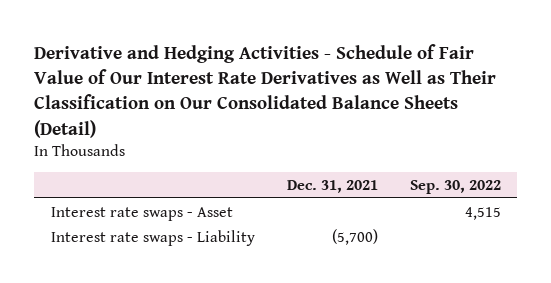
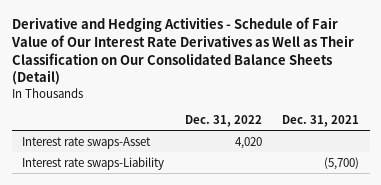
[409,180,501,195] Sep. 30, 2022 -> none
none -> [184,114,262,127] Dec. 31, 2022
[50,206,233,221] Interest rate swaps - Asset -> [21,136,151,149] Interest rate swaps-Asset
[50,229,255,246] Interest rate swaps - Liability -> [21,156,164,170] Interest rate swaps-Liability

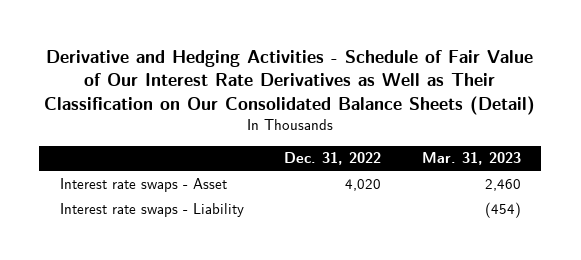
[282,114,360,127] Dec. 31, 2021 -> none
none -> [422,152,522,166] Mar. 31, 2023
[21,136,151,149] Interest rate swaps-Asset -> [59,177,227,192] Interest rate swaps - Asset
[21,156,164,170] Interest rate swaps-Liability -> [59,202,244,217] Interest rate swaps - Liability

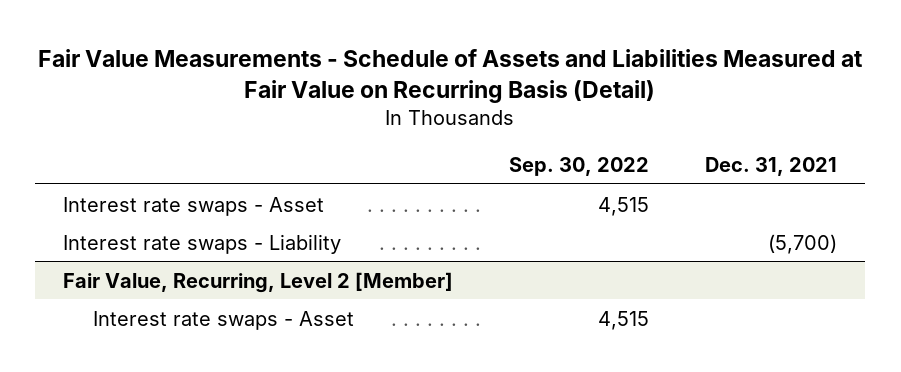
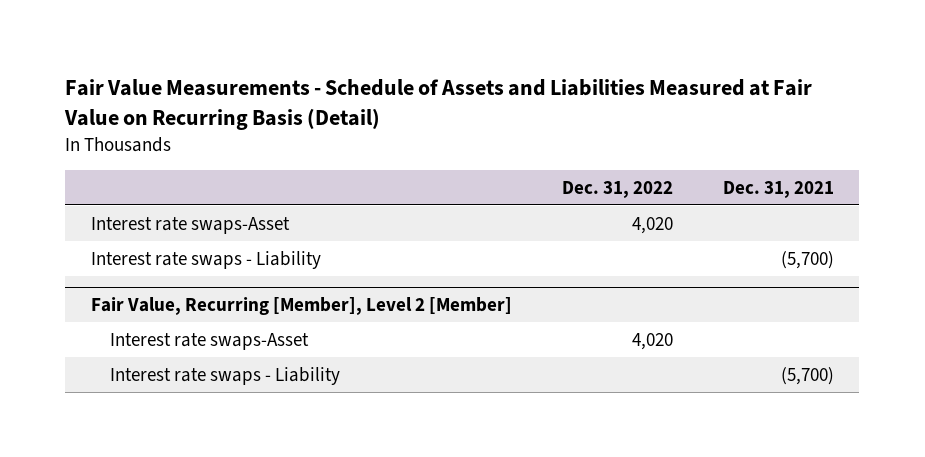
[509,157,650,177] Sep. 30, 2022 -> none
none -> [561,180,673,198] Dec. 31, 2022
[63,196,325,216] Interest rate swaps - Asset -> [90,216,290,234] Interest rate swaps-Asset
[63,271,454,293] Fair Value, Recurring, Level 2 [Member] -> [90,296,512,315] Fair Value, Recurring [Member], Level 2 [Member]
[93,310,355,330] Interest rate swaps - Asset -> [109,332,309,350] Interest rate swaps-Asset
none -> [109,366,340,385] Interest rate swaps - Liability

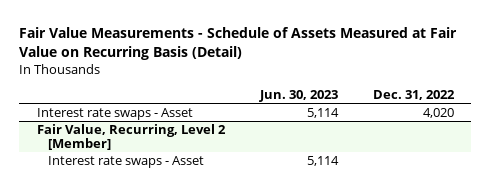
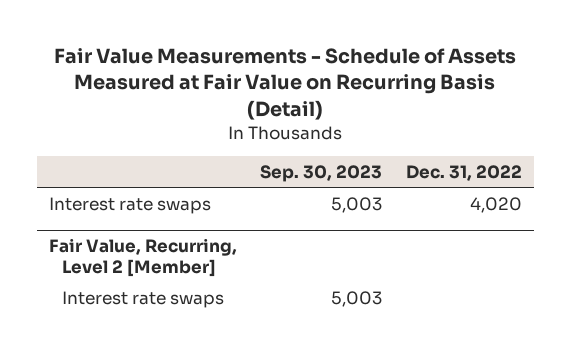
[258,90,338,103] Jun. 30, 2023 -> none
none -> [260,164,383,182] Sep. 30, 2023
[36,107,193,120] Interest rate swaps - Asset -> [48,196,211,214] Interest rate swaps
[48,155,205,168] Interest rate swaps - Asset -> [61,290,224,308] Interest rate swaps

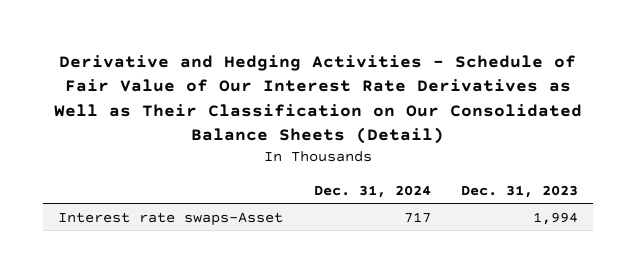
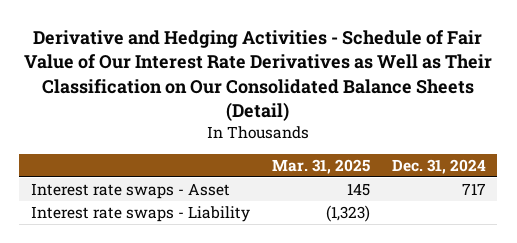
[461,184,579,198] Dec. 31, 2023 -> none
none -> [271,158,370,174] Mar. 31, 2025
[57,211,283,226] Interest rate swaps-Asset -> [30,183,230,200] Interest rate swaps - Asset
none -> [30,206,250,223] Interest rate swaps - Liability

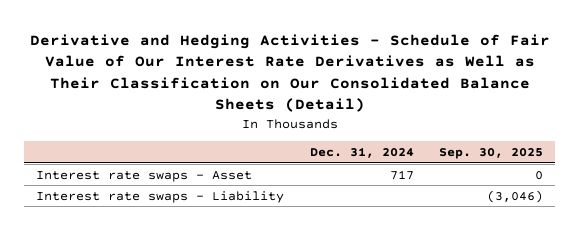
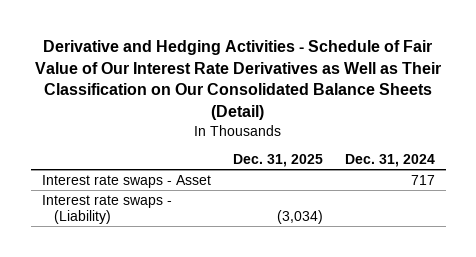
[438,148,543,160] Sep. 30, 2025 -> none
none -> [232,154,323,168] Dec. 31, 2025
[36,190,285,203] Interest rate swaps - Liability -> [41,194,172,224] Interest rate swaps - (Liability)

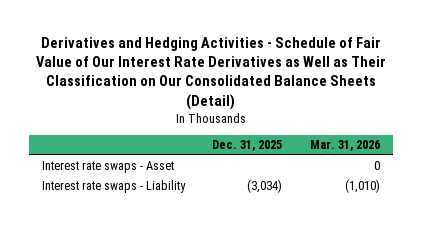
[35,40,442,121] Derivative and Hedging Activities - Schedule of Fair Value of Our Interest Rate Derivatives as Well as Their Classification on Our Consolidated Balance Sheets (Detail) -> [35,36,386,110] Derivatives and Hedging Activities - Schedule of Fair Value of Our Interest Rate Derivatives as Well as Their Classification on Our Consolidated Balance Sheets (Detail)
[344,154,435,168] Dec. 31, 2024 -> none
none -> [309,140,380,152] Mar. 31, 2026
[41,194,172,224] Interest rate swaps - (Liability) -> [42,180,187,194] Interest rate swaps - Liability

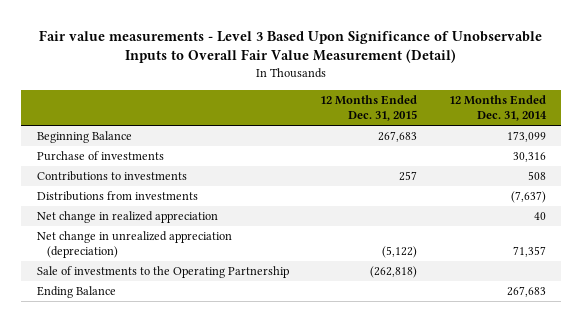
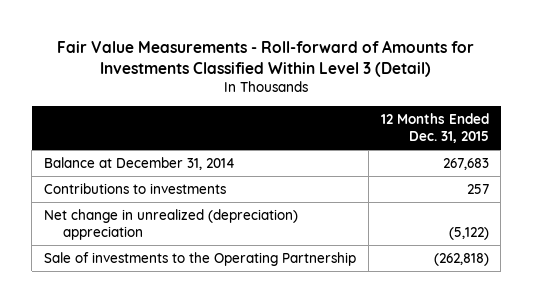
[39,29,543,64] Fair value measurements - Level 3 Based Upon Significance of Unobservable Inputs to Overall Fair Value Measurement (Detail) -> [57,39,475,77] Fair Value Measurements - Roll-forward of Amounts for Investments Classified Within Level 3 (Detail)
[448,95,547,122] 12 Months Ended Dec. 31, 2014 -> none
[37,151,165,162] Purchase of investments -> none
[37,131,133,144] Beginning Balance -> [43,156,235,170] Balance at December 31, 2014
[37,191,199,202] Distributions from investments -> none
[37,211,219,224] Net change in realized appreciation -> none
[37,231,233,259] Net change in unrealized appreciation (depreciation) -> [43,208,298,240] Net change in unrealized (depreciation) appreciation
[37,286,117,299] Ending Balance -> none

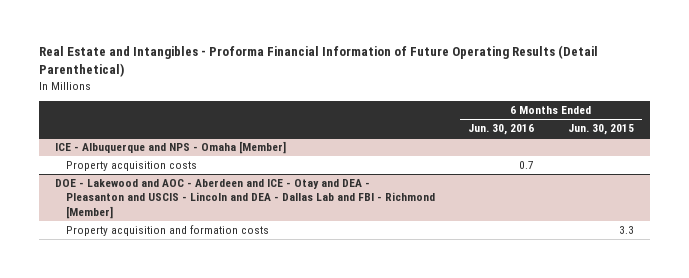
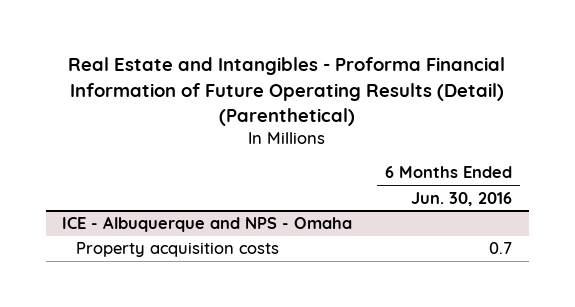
[38,45,598,78] Real Estate and Intangibles - Proforma Financial Information of Future Operating Results (Detail Parenthetical) -> [68,57,506,126] Real Estate and Intangibles - Proforma Financial Information of Future Operating Results (Detail) (Parenthetical)
[567,124,634,136] Jun. 30, 2015 -> none
[55,141,287,155] ICE - Albuquerque and NPS - Omaha [Member] -> [62,216,353,233] ICE - Albuquerque and NPS - Omaha
[55,179,435,219] DOE - Lakewood and AOC - Aberdeen and ICE - Otay and DEA - Pleasanton and USCIS - Lincoln and DEA - Dallas Lab and FBI - Richmond [Member] -> none
[65,225,269,237] Property acquisition and formation costs -> none

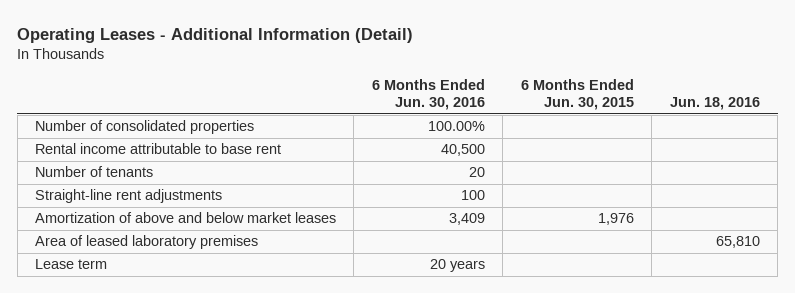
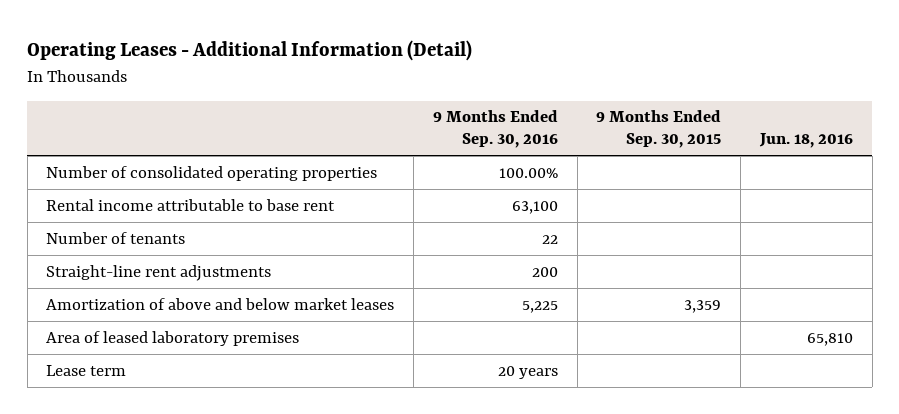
[371,78,485,111] 6 Months Ended Jun. 30, 2016 -> none
[520,78,634,111] 6 Months Ended Jun. 30, 2015 -> none
none -> [432,110,558,149] 9 Months Ended Sep. 30, 2016
none -> [596,110,722,149] 9 Months Ended Sep. 30, 2015
[35,120,255,135] Number of consolidated properties -> [46,165,378,181] Number of consolidated operating properties

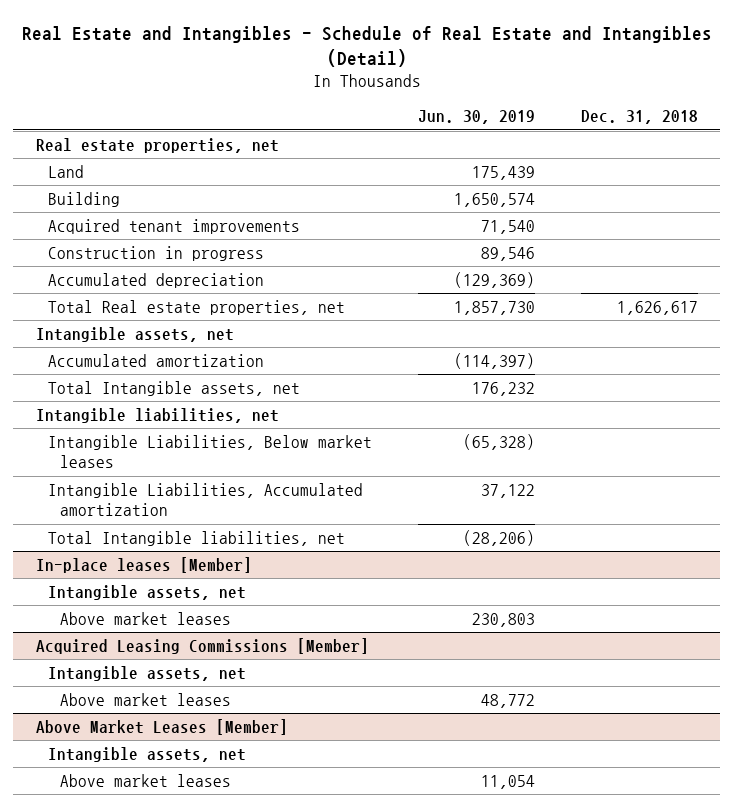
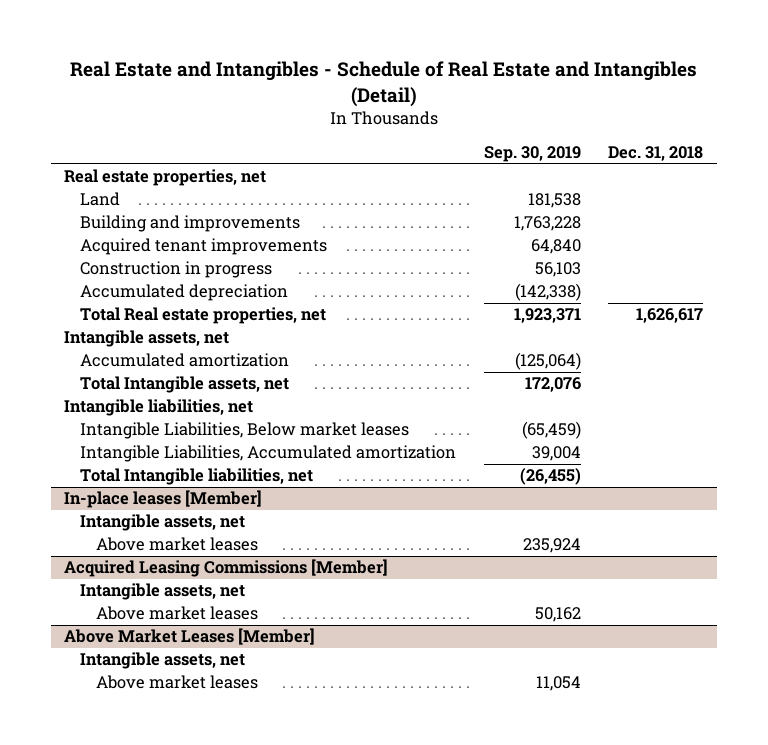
[417,110,535,125] Jun. 30, 2019 -> none
none -> [483,145,581,162] Sep. 30, 2019
[47,191,120,207] Building -> [80,215,301,233] Building and improvements

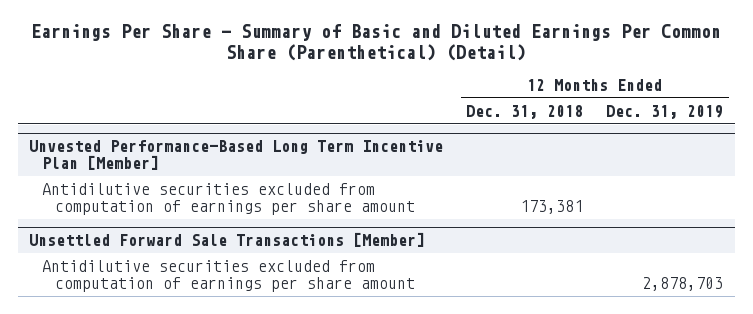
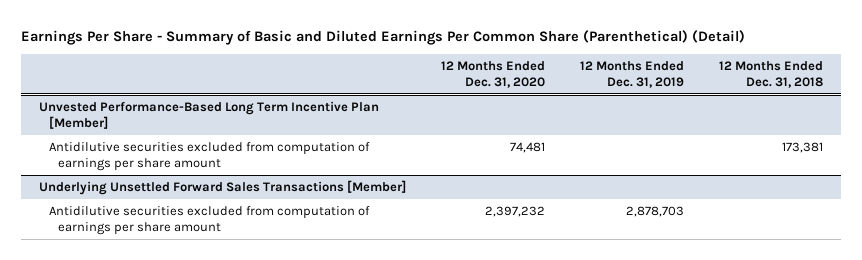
none -> [441,60,546,88] 12 Months Ended Dec. 31, 2020
[29,232,426,248] Unsettled Forward Sale Transactions [Member] -> [38,179,406,195] Underlying Unsettled Forward Sales Transactions [Member]

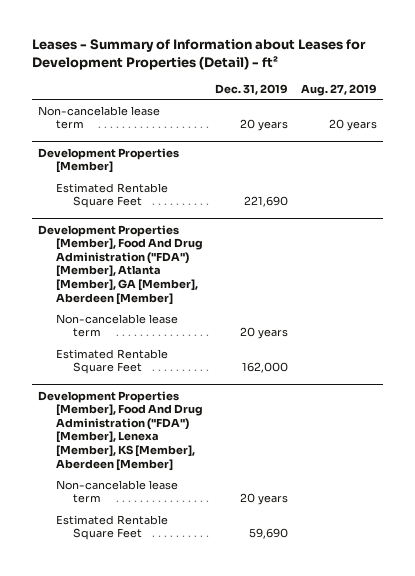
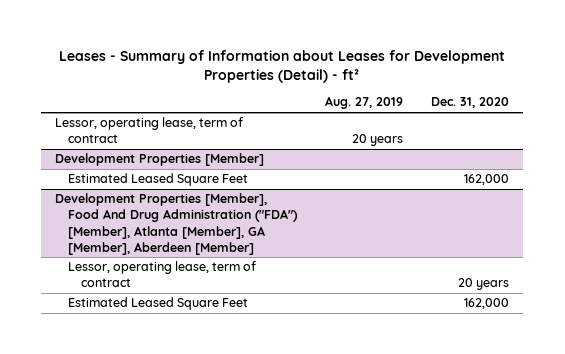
[215,83,289,95] Dec. 31, 2019 -> none
none -> [431,97,510,109] Dec. 31, 2020
[38,105,161,130] Non-cancelable lease term -> [55,117,244,144] Lessor, operating lease, term of contract
[55,182,168,209] Estimated Rentable Square Feet -> [68,173,249,187] Estimated Leased Square Feet
[38,390,203,471] Development Properties [Member], Food And Drug Administration ("FDA") [Member], Lenexa [Member], KS [Member], Aberdeen [Member] -> none
[55,479,178,504] Non-cancelable lease term -> none
[55,514,168,541] Estimated Rentable Square Feet -> none
[55,313,178,338] Non-cancelable lease term -> [68,261,257,288] Lessor, operating lease, term of contract
[55,348,168,375] Estimated Rentable Square Feet -> [68,297,249,311] Estimated Leased Square Feet

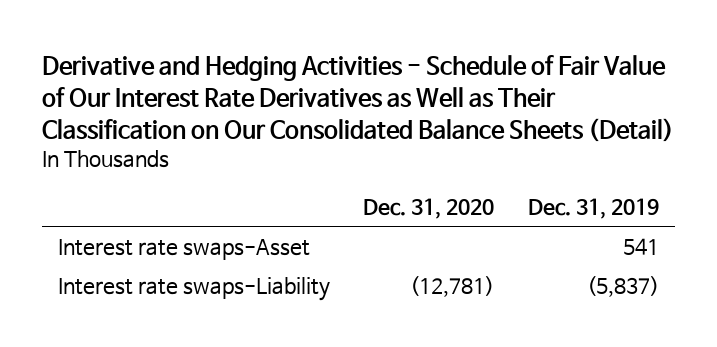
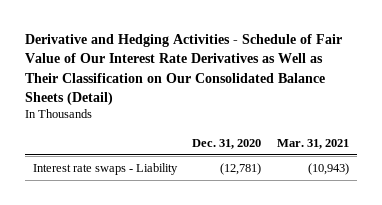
[527,198,659,220] Dec. 31, 2019 -> none
none -> [276,138,349,149] Mar. 31, 2021
[58,239,311,261] Interest rate swaps-Asset -> none
[58,277,331,302] Interest rate swaps-Liability -> [32,163,178,176] Interest rate swaps - Liability

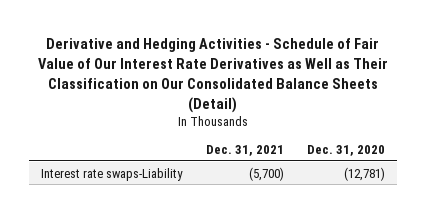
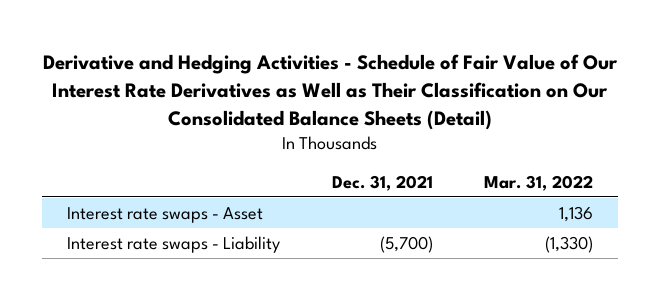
[307,145,386,157] Dec. 31, 2020 -> none
none -> [483,174,593,191] Mar. 31, 2022
none -> [67,206,264,223] Interest rate swaps - Asset
[41,167,184,181] Interest rate swaps-Liability -> [67,235,281,253] Interest rate swaps - Liability

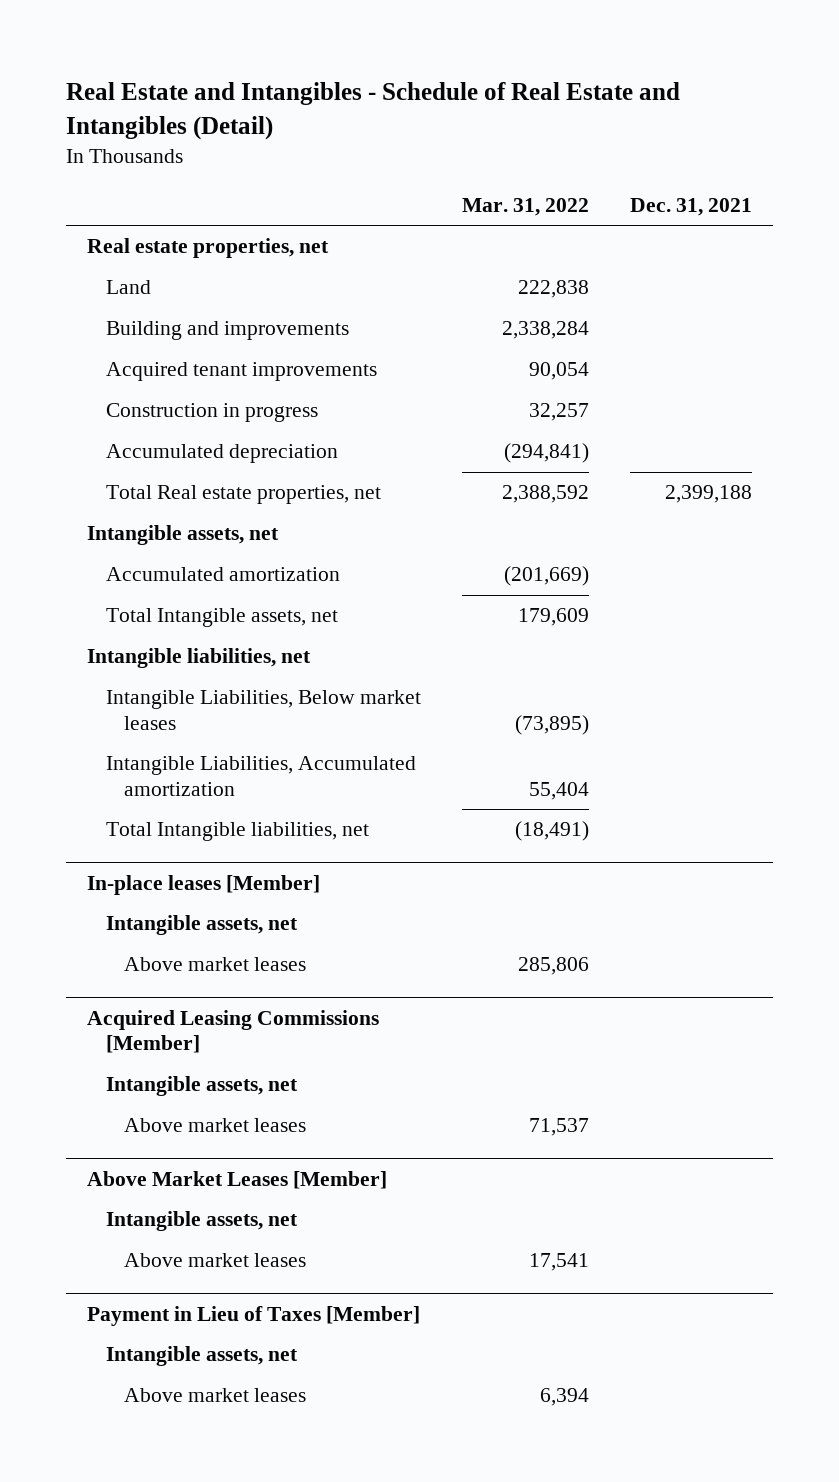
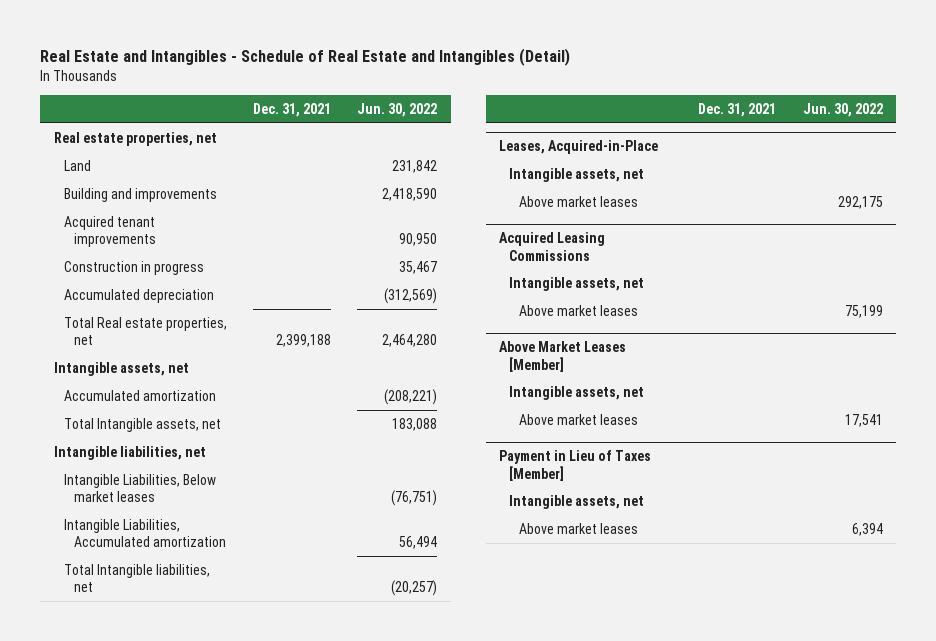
[461,197,589,216] Mar. 31, 2022 -> none
none -> [357,102,438,117] Jun. 30, 2022
[86,875,320,896] In-place leases [Member] -> [498,140,658,155] Leases, Acquired-in-Place
[86,1010,379,1054] Acquired Leasing Commissions [Member] -> [498,232,605,261] Acquired Leasing Commissions

